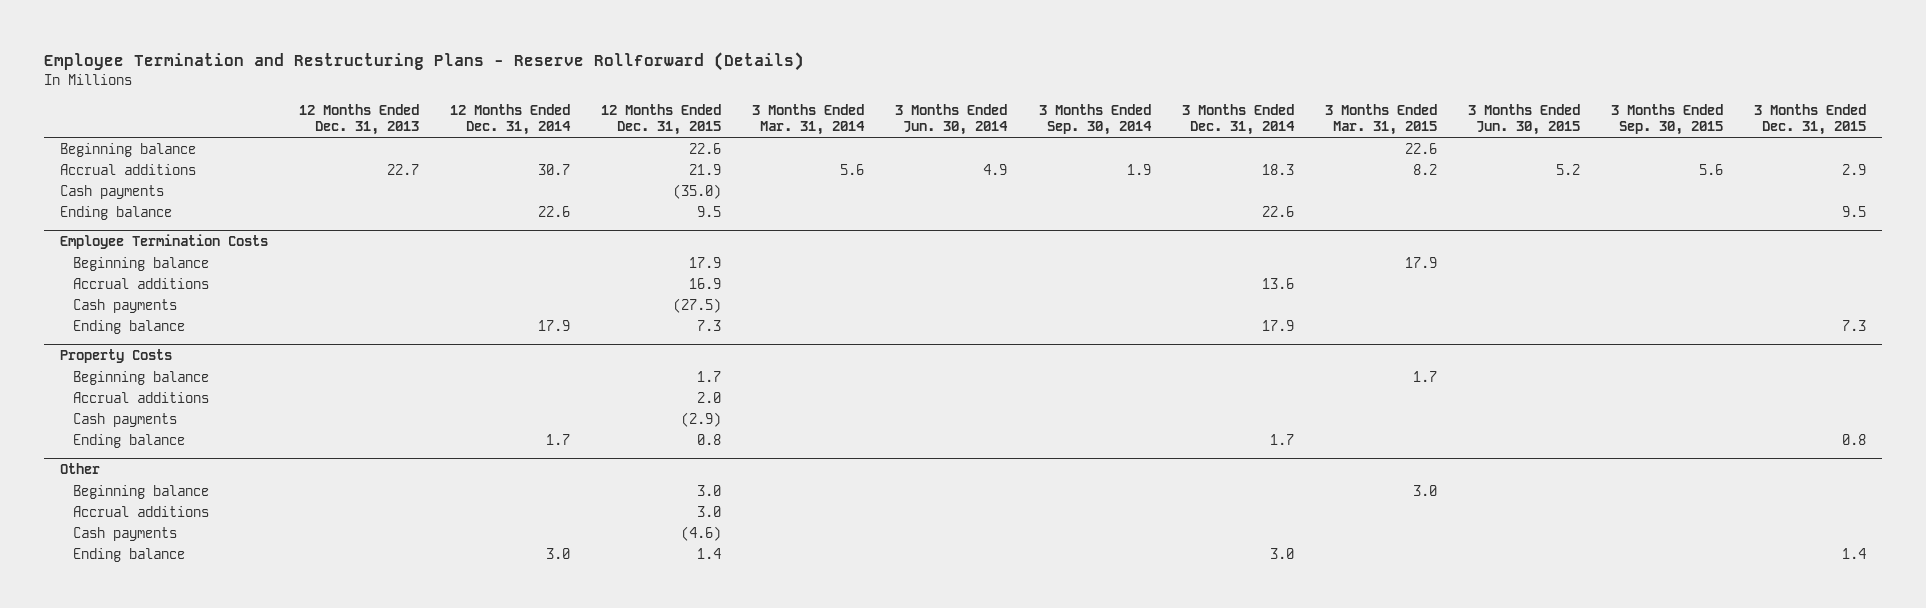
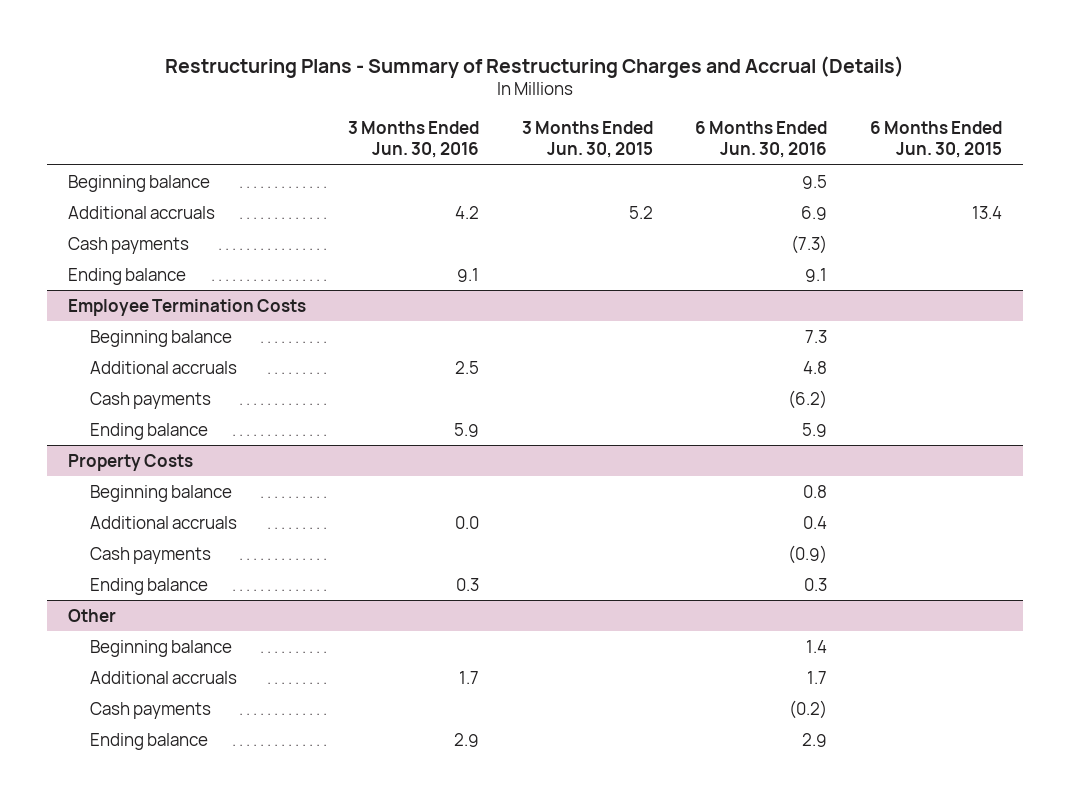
[43,51,804,71] Employee Termination and Restructuring Plans - Reserve Rollforward (Details) -> [164,55,904,78] Restructuring Plans - Summary of Restructuring Charges and Accrual (Details)
[298,103,419,136] 12 Months Ended Dec. 31, 2013 -> none
[449,103,571,136] 12 Months Ended Dec. 31, 2014 -> none
[601,103,722,136] 12 Months Ended Dec. 31, 2015 -> none
[752,103,866,136] 3 Months Ended Mar. 31, 2014 -> none
[895,103,1009,136] 3 Months Ended Jun. 30, 2014 -> none
[1038,103,1152,136] 3 Months Ended Sep. 30, 2014 -> none
[1181,103,1295,136] 3 Months Ended Dec. 31, 2014 -> none
[1324,103,1437,136] 3 Months Ended Mar. 31, 2015 -> none
[1611,103,1724,136] 3 Months Ended Sep. 30, 2015 -> none
[1754,103,1867,136] 3 Months Ended Dec. 31, 2015 -> none
none -> [348,120,480,158] 3 Months Ended Jun. 30, 2016
none -> [695,120,828,158] 6 Months Ended Jun. 30, 2016
none -> [869,120,1002,158] 6 Months Ended Jun. 30, 2015
[59,163,196,175] Accrual additions -> [67,205,215,219] Additional accruals
[73,277,210,289] Accrual additions -> [89,360,237,374] Additional accruals
[73,391,210,403] Accrual additions -> [89,515,237,529] Additional accruals
[73,505,210,517] Accrual additions -> [89,670,237,684] Additional accruals

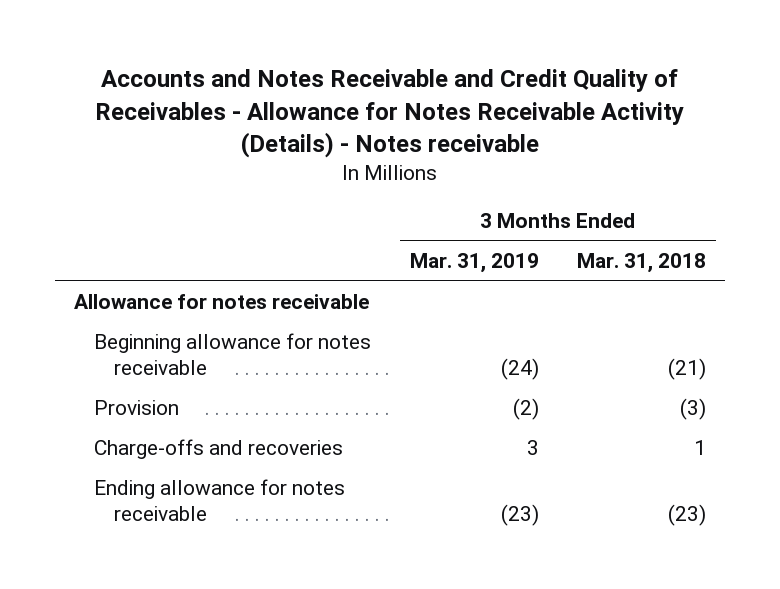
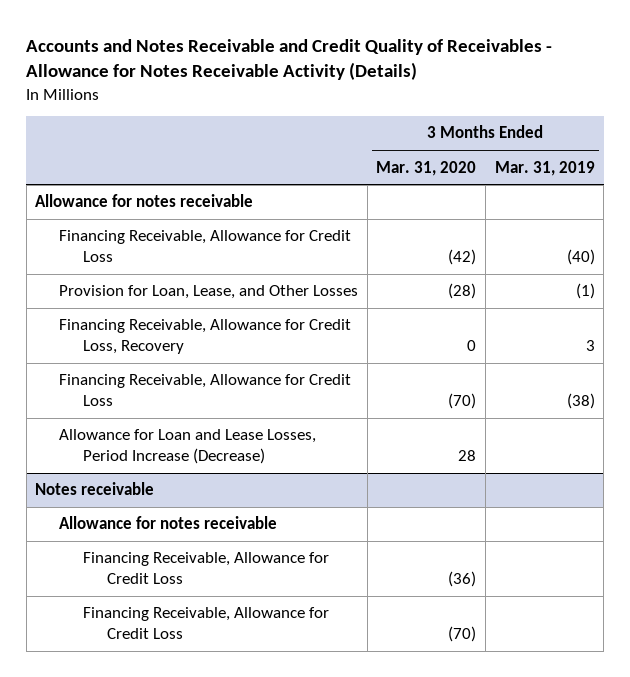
[95,69,685,158] Accounts and Notes Receivable and Credit Quality of Receivables - Allowance for Notes Receivable Activity (Details) - Notes receivable -> [26,38,553,81] Accounts and Notes Receivable and Credit Quality of Receivables - Allowance for Notes Receivable Activity (Details)
[577,253,707,274] Mar. 31, 2018 -> none
none -> [376,160,477,176] Mar. 31, 2020
[94,400,180,416] Provision -> none
[94,333,372,376] Beginning allowance for notes receivable -> [59,230,352,263] Financing Receivable, Allowance for Credit Loss
[500,358,539,381] (24) -> [566,249,595,266] (40)
none -> [59,285,359,300] Provision for Loan, Lease, and Other Losses
[94,439,344,460] Charge-offs and recoveries -> [59,319,352,355] Financing Receivable, Allowance for Credit Loss, Recovery
[94,479,346,522] Ending allowance for notes receivable -> [59,374,352,407] Financing Receivable, Allowance for Credit Loss
[500,504,539,527] (23) -> [566,393,595,410] (38)
none -> [59,429,317,465] Allowance for Loan and Lease Losses, Period Increase (Decrease)
none -> [35,482,155,496] Notes receivable
none -> [59,516,278,530] Allowance for notes receivable
none -> [82,552,329,585] Financing Receivable, Allowance for Credit Loss
none -> [82,607,329,640] Financing Receivable, Allowance for Credit Loss

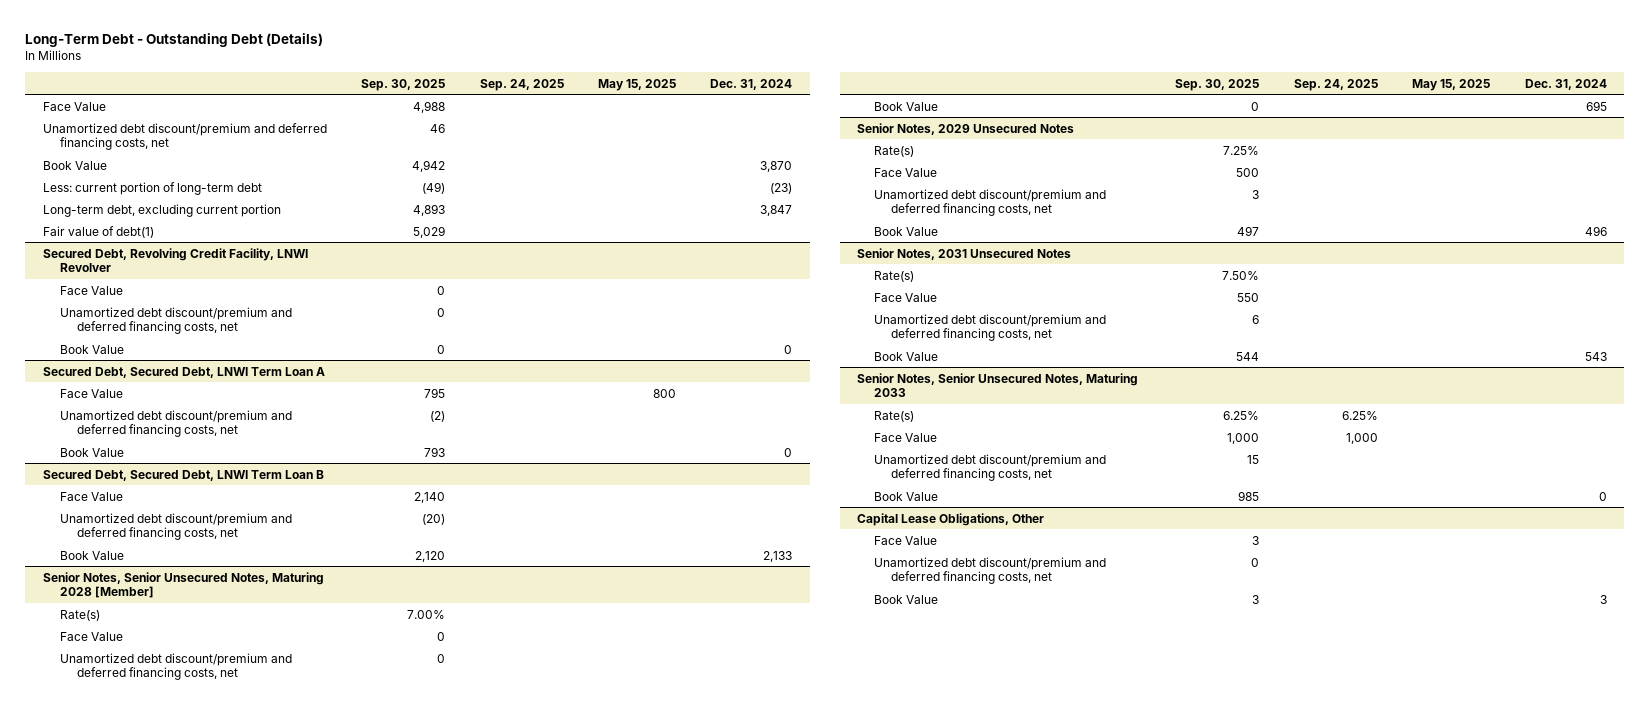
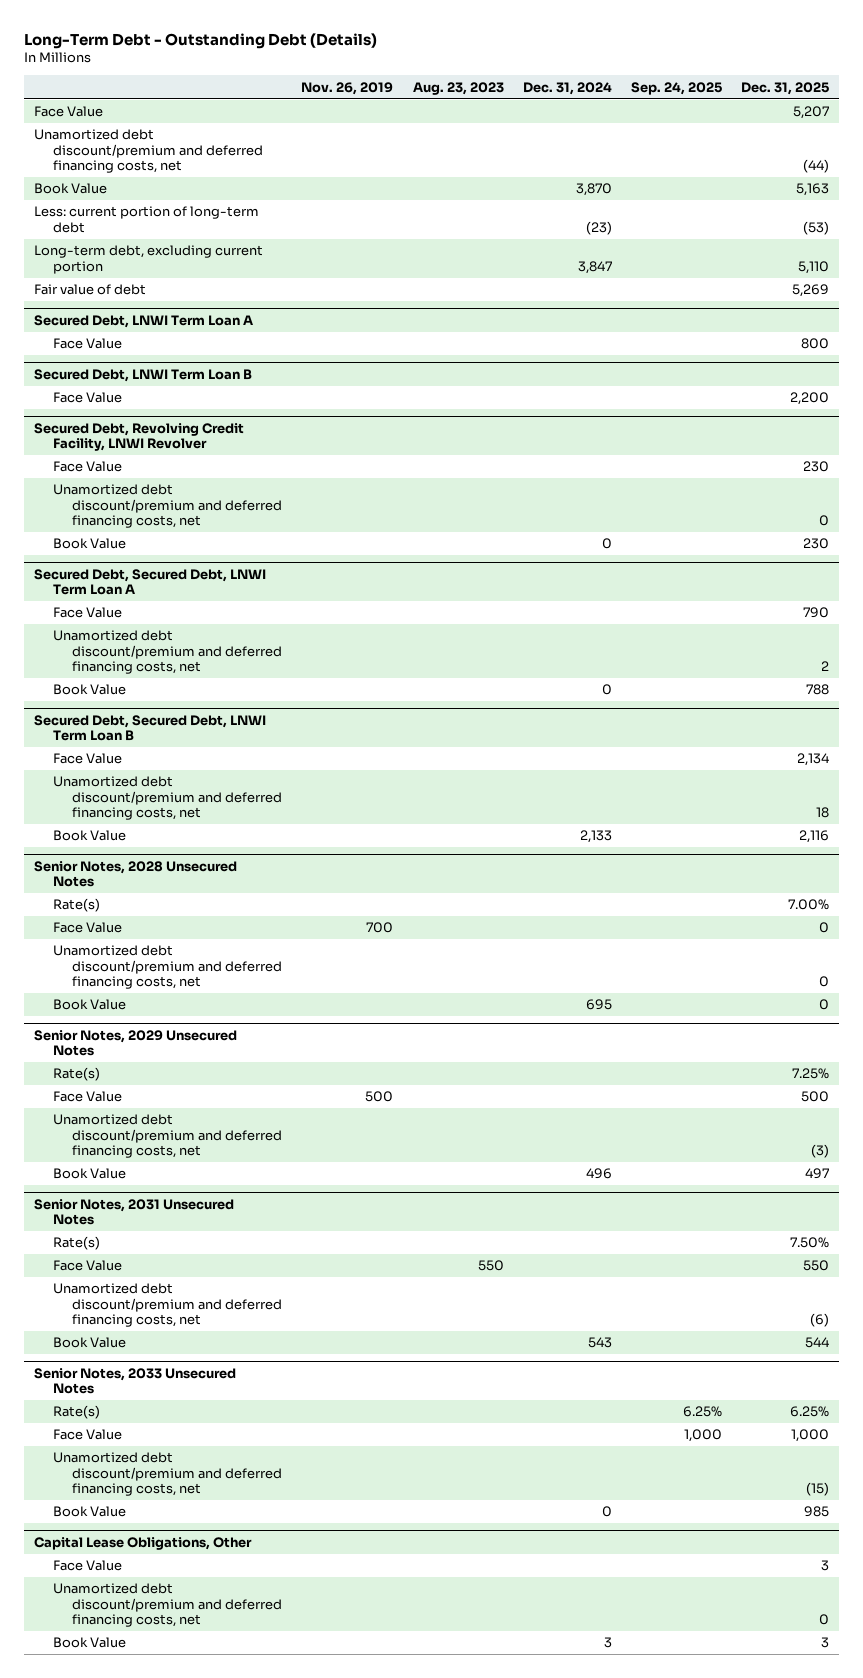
[361,78,446,91] Sep. 30, 2025 -> none
[597,78,676,91] May 15, 2025 -> none
none -> [301,81,394,95] Nov. 26, 2019
none -> [412,81,504,95] Aug. 23, 2023
none -> [741,81,830,95] Dec. 31, 2025
[42,225,154,238] Fair value of debt(1) -> [34,284,147,296] Fair value of debt
none -> [34,315,254,329] Secured Debt, LNWI Term Loan A
none -> [53,338,123,350] Face Value
none -> [34,369,253,383] Secured Debt, LNWI Term Loan B
none -> [53,392,123,404] Face Value
[42,571,324,598] Senior Notes, Senior Unsecured Notes, Maturing 2028 [Member] -> [34,861,238,888] Senior Notes, 2028 Unsecured Notes
[856,372,1138,397] Senior Notes, Senior Unsecured Notes, Maturing 2033 -> [34,1368,237,1395] Senior Notes, 2033 Unsecured Notes

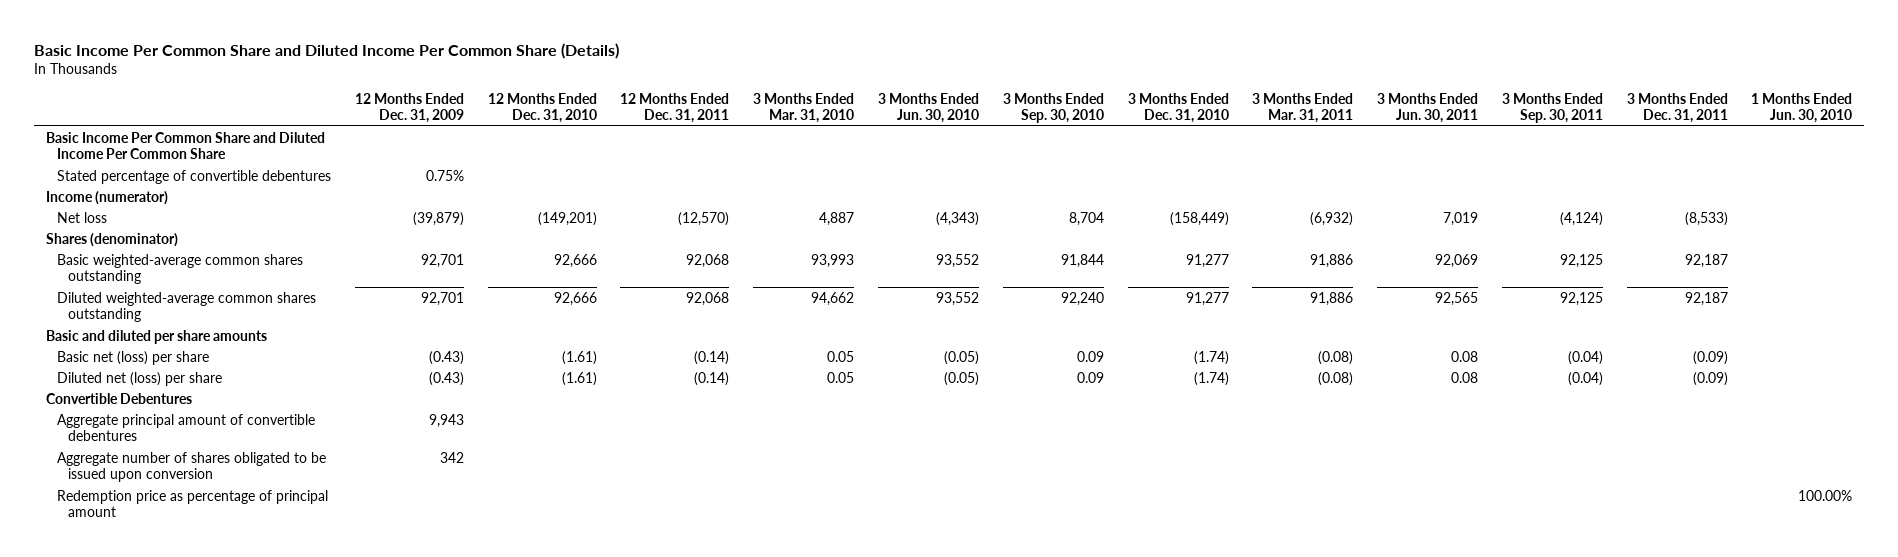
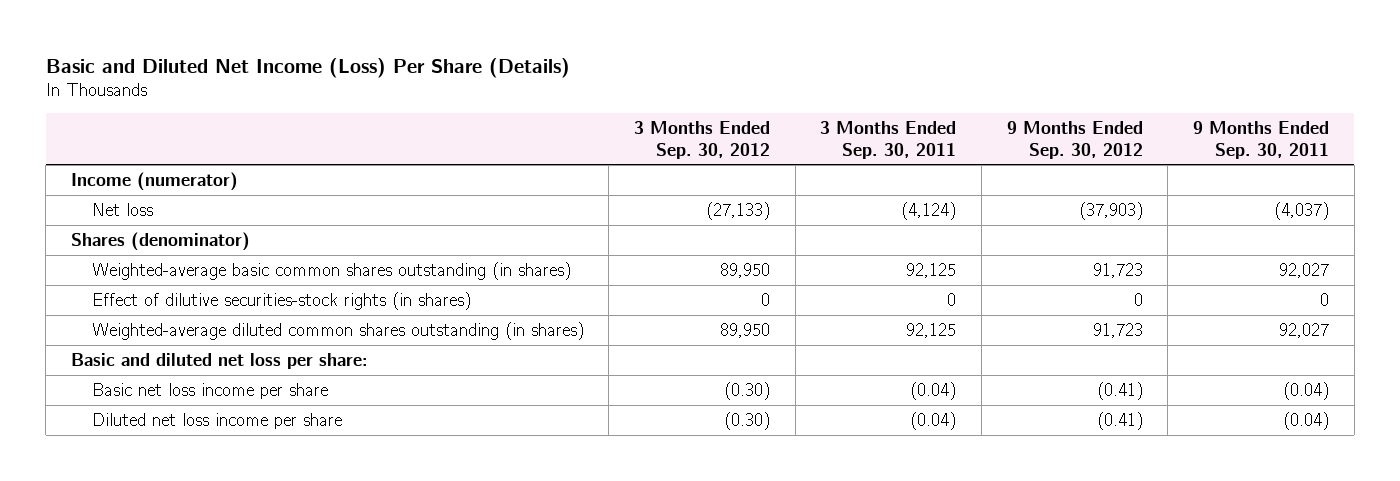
[34,42,620,59] Basic Income Per Common Share and Diluted Income Per Common Share (Details) -> [45,57,570,78] Basic and Diluted Net Income (Loss) Per Share (Details)
[354,92,464,124] 12 Months Ended Dec. 31, 2009 -> none
[487,92,597,124] 12 Months Ended Dec. 31, 2010 -> none
[620,92,730,124] 12 Months Ended Dec. 31, 2011 -> none
[753,92,855,124] 3 Months Ended Mar. 31, 2010 -> none
[877,92,979,124] 3 Months Ended Jun. 30, 2010 -> none
[1002,92,1104,124] 3 Months Ended Sep. 30, 2010 -> none
[1127,92,1229,124] 3 Months Ended Dec. 31, 2010 -> none
[1252,92,1354,124] 3 Months Ended Mar. 31, 2011 -> none
[1377,92,1479,124] 3 Months Ended Jun. 30, 2011 -> none
[1626,92,1728,124] 3 Months Ended Dec. 31, 2011 -> none
[1751,92,1853,124] 1 Months Ended Jun. 30, 2010 -> none
none -> [634,121,771,159] 3 Months Ended Sep. 30, 2012
none -> [1006,121,1143,159] 9 Months Ended Sep. 30, 2012
none -> [1192,121,1329,159] 9 Months Ended Sep. 30, 2011
[46,131,326,160] Basic Income Per Common Share and Diluted Income Per Common Share -> none
[57,169,332,184] Stated percentage of convertible debentures -> none
[46,392,193,404] Convertible Debentures -> none
[57,413,316,442] Aggregate principal amount of convertible debentures -> none
[57,451,327,483] Aggregate number of shares obligated to be issued upon conversion -> none
[57,489,329,518] Redemption price as percentage of principal amount -> none
[57,253,304,285] Basic weighted-average common shares outstanding -> [91,261,571,280] Weighted-average basic common shares outstanding (in shares)
none -> [91,291,471,310] Effect of dilutive securities-stock rights (in shares)
[57,291,317,323] Diluted weighted-average common shares outstanding -> [91,321,584,340] Weighted-average diluted common shares outstanding (in shares)
[46,329,268,344] Basic and diluted per share amounts -> [70,352,368,369] Basic and diluted net loss per share:
[57,350,210,365] Basic net (loss) per share -> [91,382,328,399] Basic net loss income per share
[57,371,223,386] Diluted net (loss) per share -> [91,412,342,429] Diluted net loss income per share

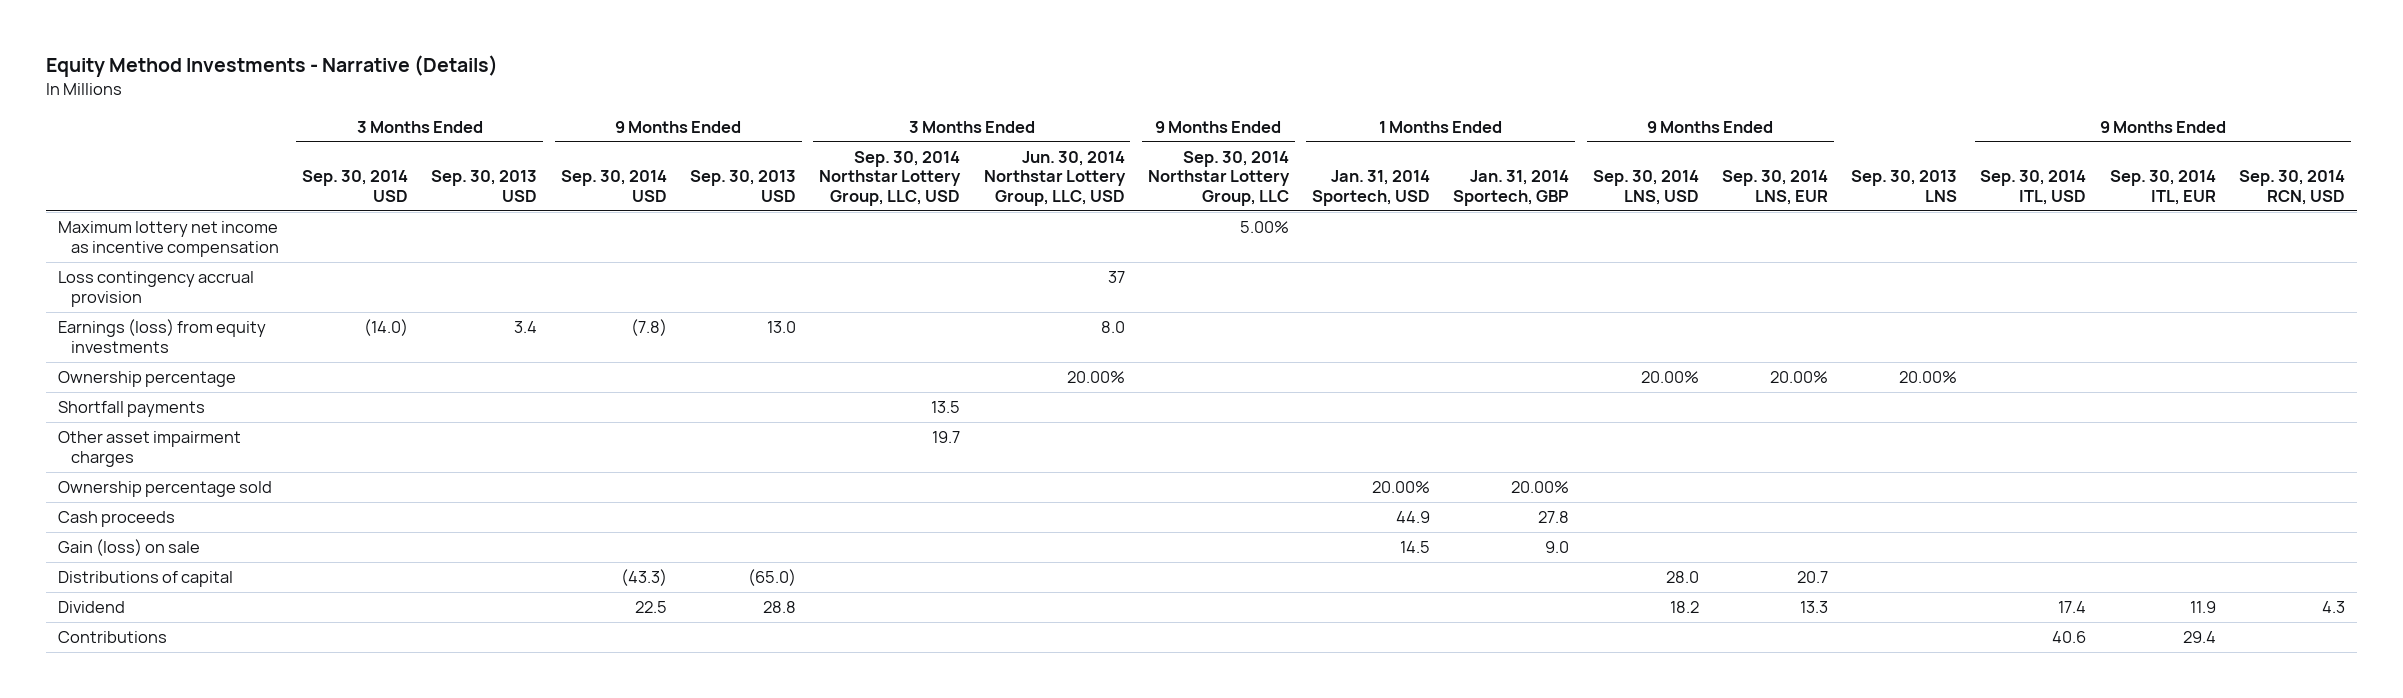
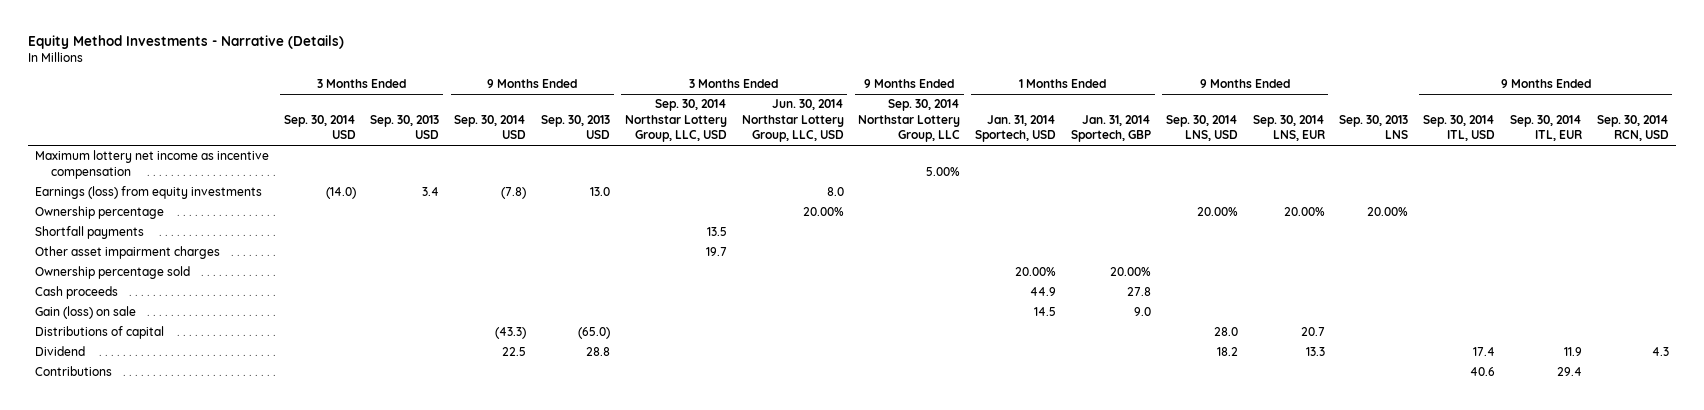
[58,271,255,307] Loss contingency accrual provision -> none

